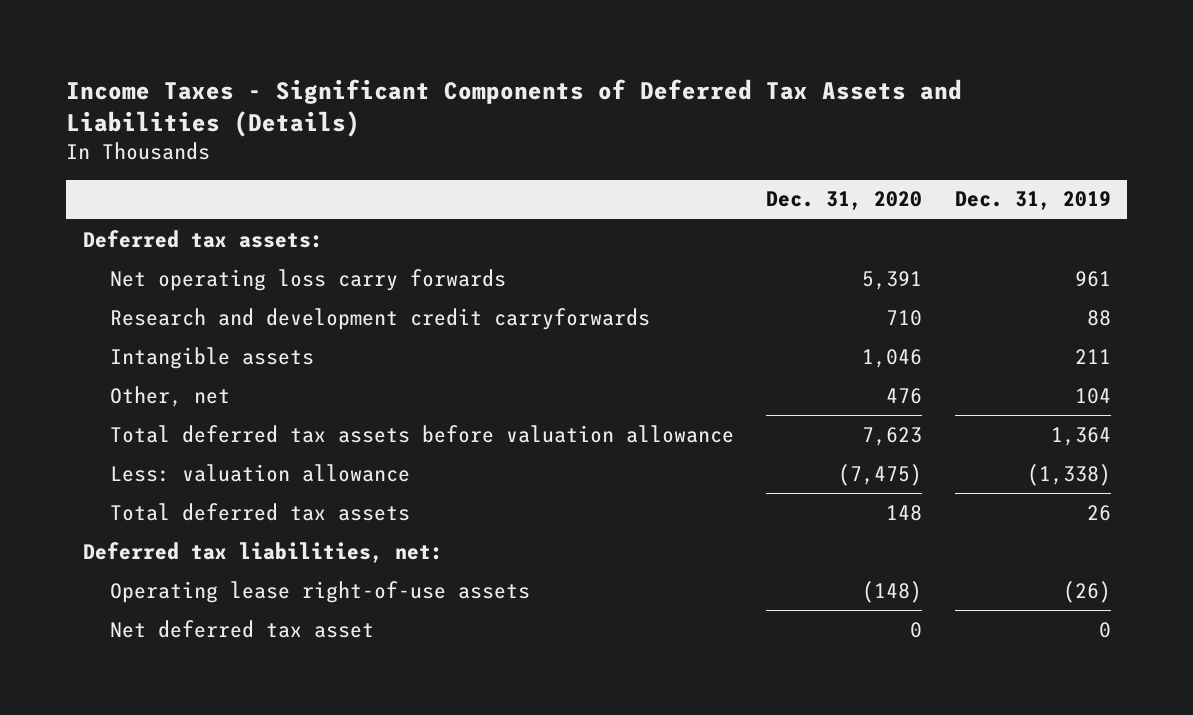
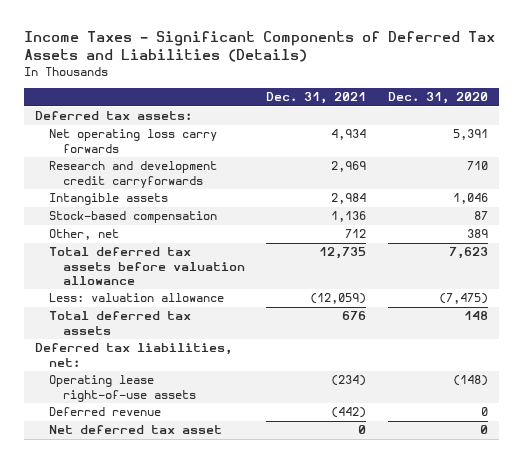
[954,191,1111,211] Dec. 31, 2019 -> none
none -> [266,92,367,105] Dec. 31, 2021
none -> [48,211,217,224] Stock-based compensation
[886,387,923,404] 476 -> [466,229,488,239] 389
none -> [48,407,161,417] Deferred revenue

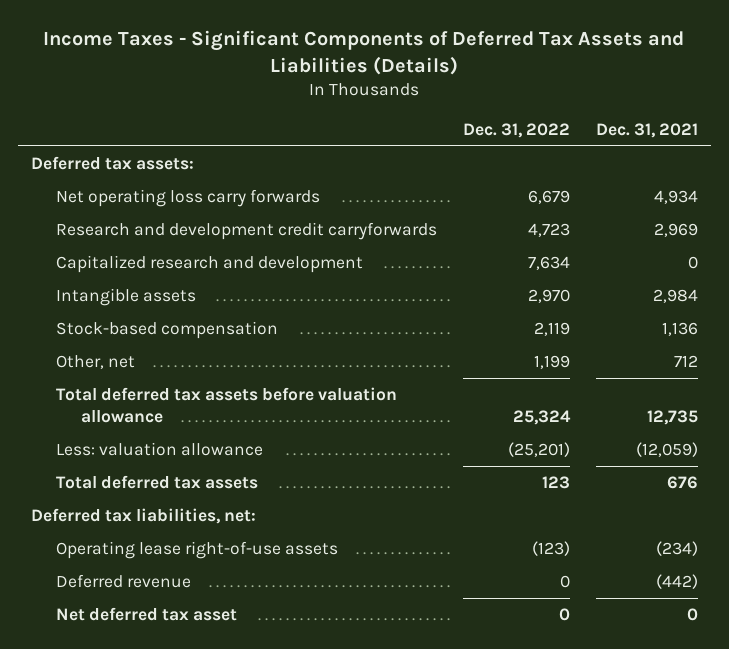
[387,92,488,105] Dec. 31, 2020 -> none
none -> [462,122,570,138] Dec. 31, 2022
none -> [56,254,364,273] Capitalized research and development

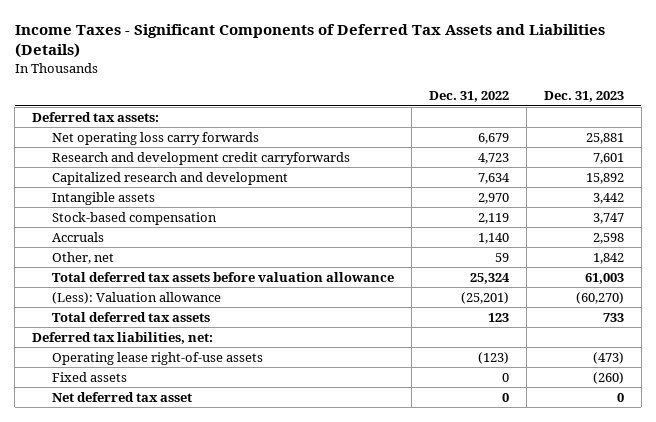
[595,122,698,138] Dec. 31, 2021 -> none
none -> [543,91,624,103] Dec. 31, 2023
none -> [52,231,105,242] Accruals
[533,354,570,369] 1,199 -> [495,252,510,262] 59
[56,441,264,456] Less: valuation allowance -> [52,291,222,304] (Less): Valuation allowance
[56,573,192,588] Deferred revenue -> none
none -> [52,371,128,382] Fixed assets

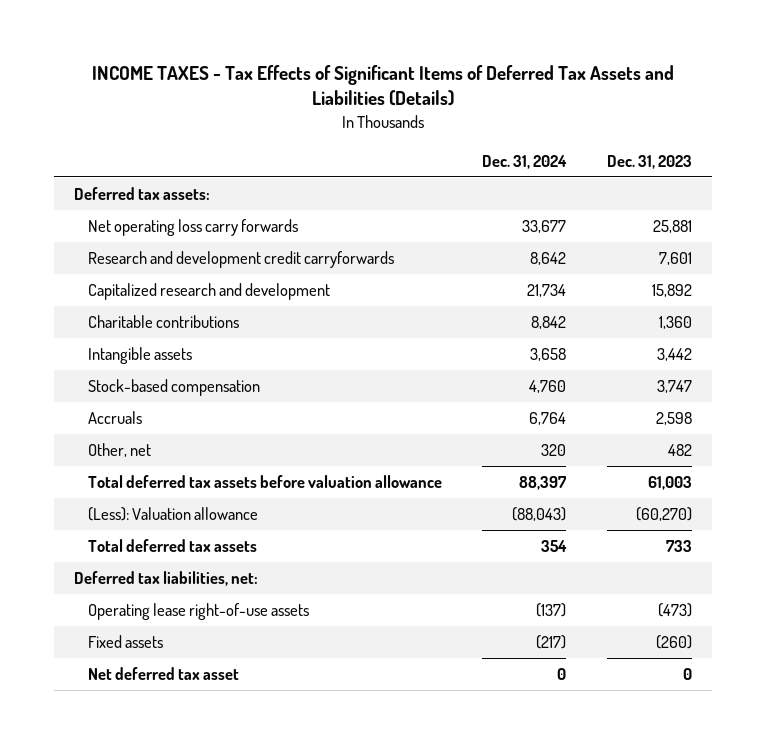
[14,23,605,59] Income Taxes - Significant Components of Deferred Tax Assets and Liabilities (Details) -> [91,64,674,107] INCOME TAXES - Tax Effects of Significant Items of Deferred Tax Assets and Liabilities (Details)
[429,91,510,103] Dec. 31, 2022 -> none
none -> [482,154,568,169] Dec. 31, 2024
none -> [88,315,240,329] Charitable contributions
[592,252,624,264] 1,842 -> [667,444,692,457] 482

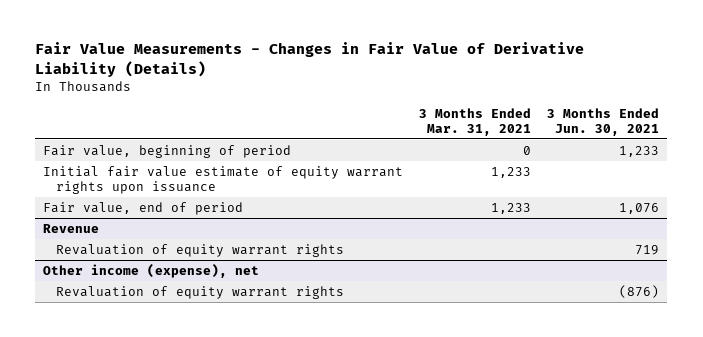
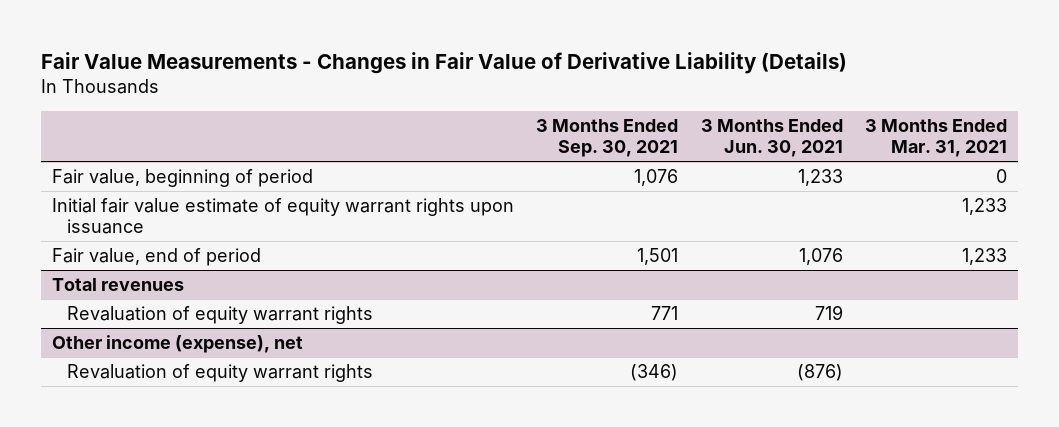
none -> [536,119,679,158] 3 Months Ended Sep. 30, 2021
[43,223,100,233] Revenue -> [52,278,185,292] Total revenues

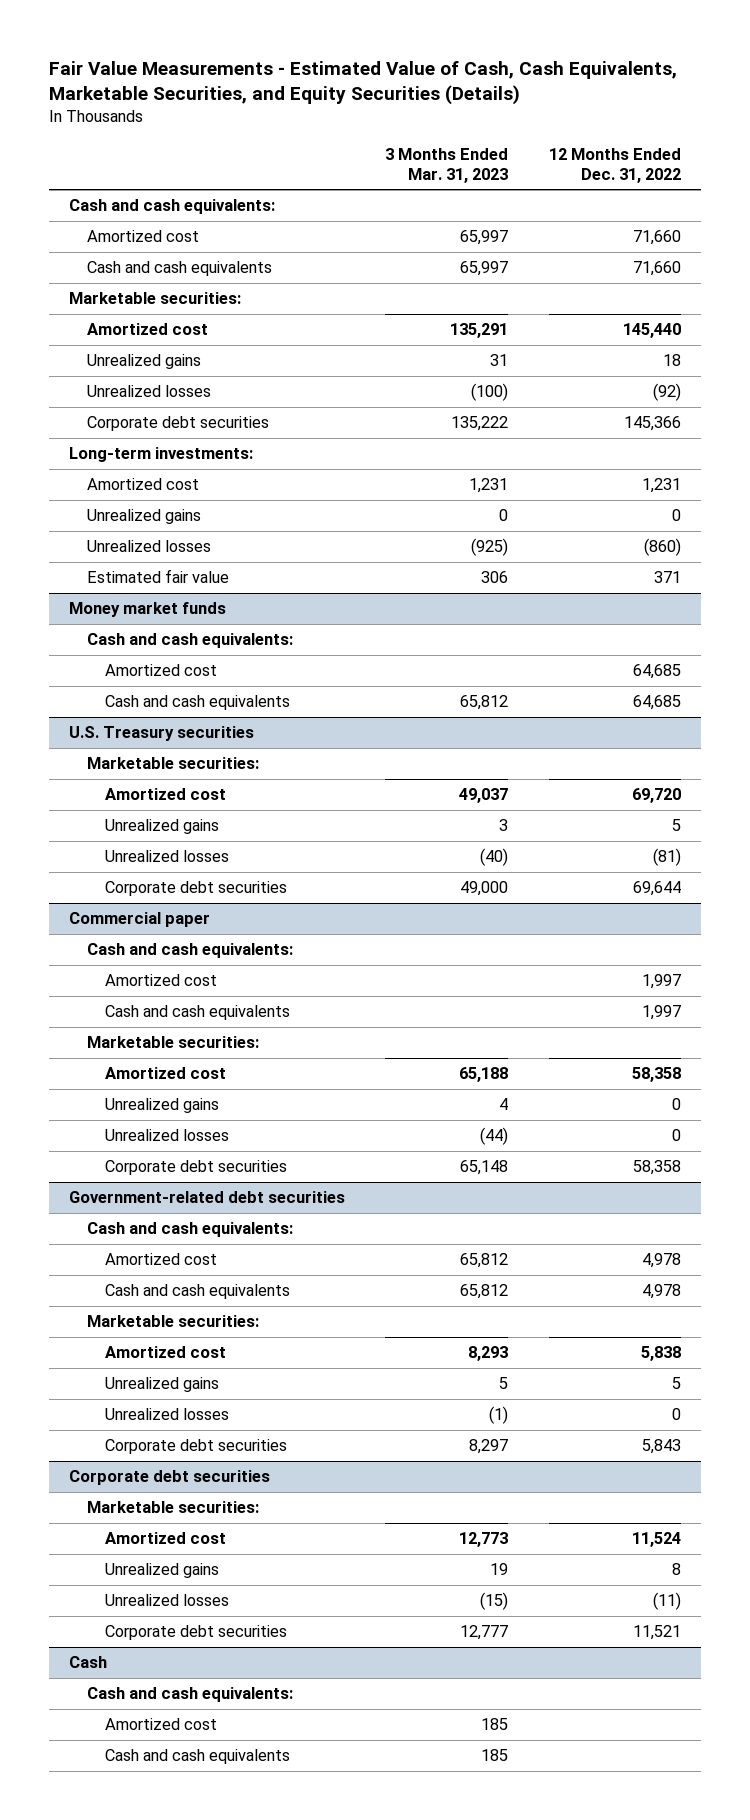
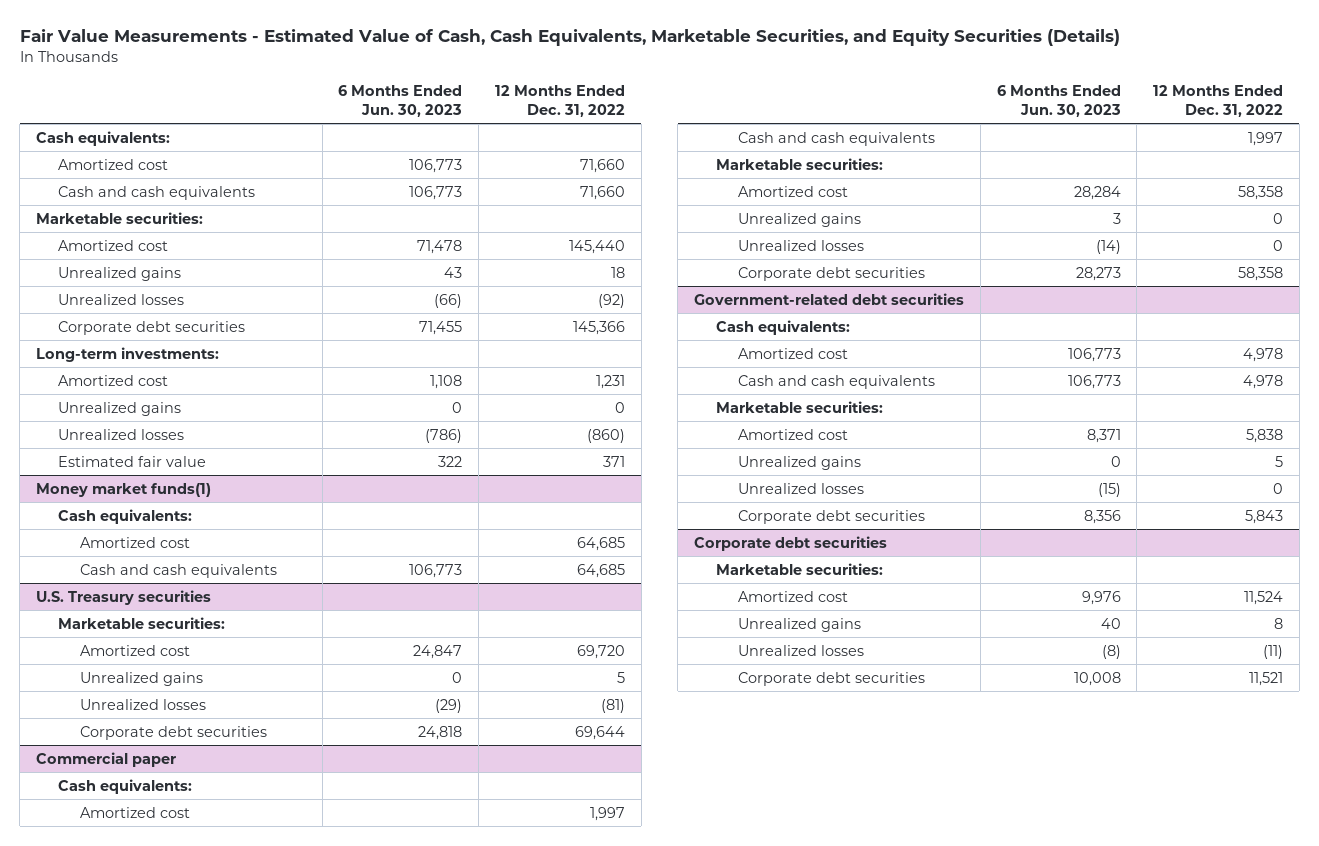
[385,148,509,183] 3 Months Ended Mar. 31, 2023 -> none
none -> [338,84,463,117] 6 Months Ended Jun. 30, 2023
[69,199,276,215] Cash and cash equivalents: -> [35,130,170,146] Cash equivalents:
[69,602,227,618] Money market funds -> [35,482,211,497] Money market funds(1)
[87,633,294,649] Cash and cash equivalents: -> [57,508,192,524] Cash equivalents:
[87,943,294,959] Cash and cash equivalents: -> [57,778,192,794] Cash equivalents:
[87,1222,294,1238] Cash and cash equivalents: -> [716,319,851,335] Cash equivalents:
[69,1656,108,1669] Cash -> none
[87,1687,294,1703] Cash and cash equivalents: -> none
[105,1718,218,1731] Amortized cost -> none
[105,1749,291,1765] Cash and cash equivalents -> none

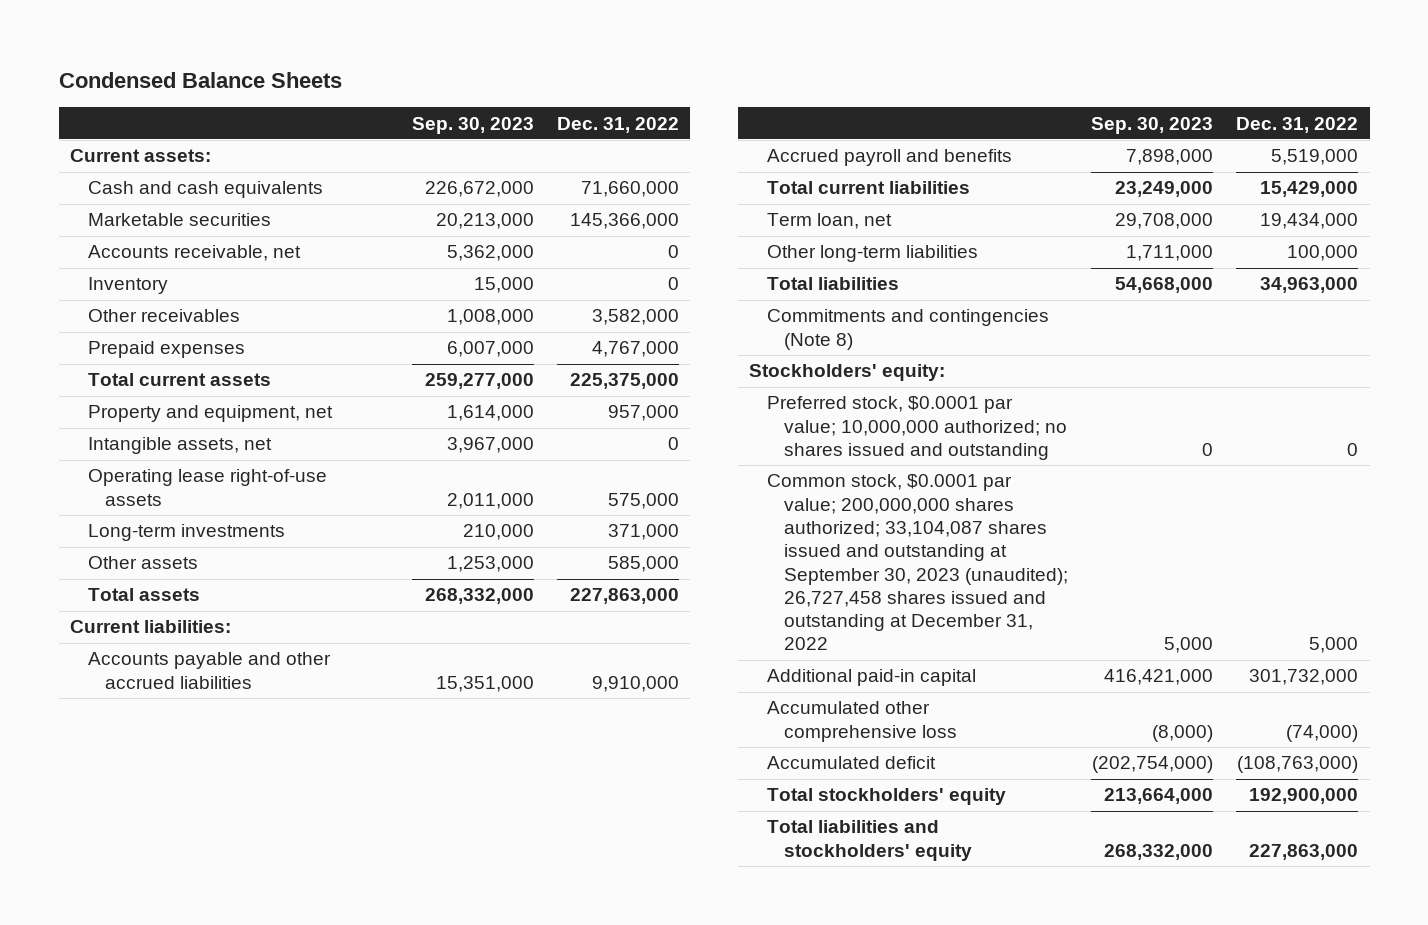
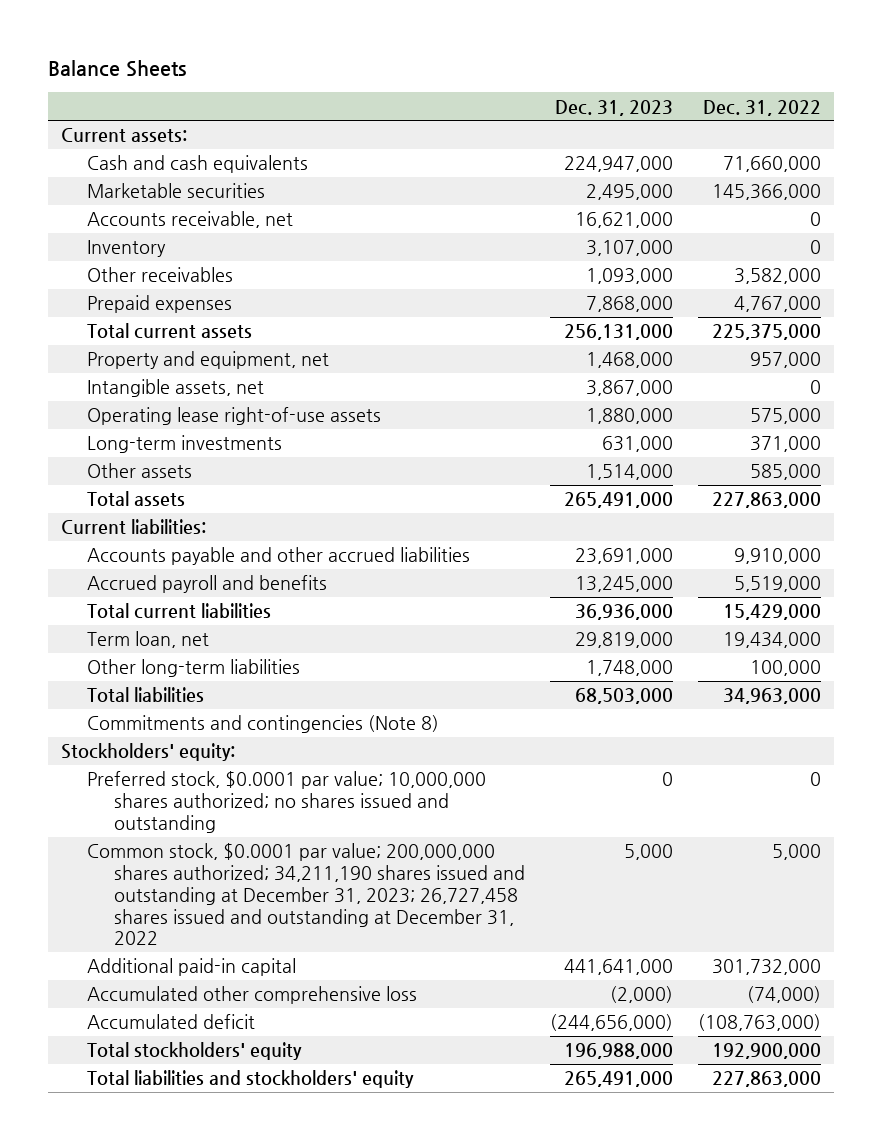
[58,72,342,89] Condensed Balance Sheets -> [48,60,187,78] Balance Sheets
[411,116,534,134] Sep. 30, 2023 -> none
none -> [554,99,673,116] Dec. 31, 2023
[766,396,1068,460] Preferred stock, $0.0001 par value; 10,000,000 authorized; no shares issued and outstanding -> [87,771,487,833] Preferred stock, $0.0001 par value; 10,000,000 shares authorized; no shares issued and outstanding
[766,474,1069,651] Common stock, $0.0001 par value; 200,000,000 shares authorized; 33,104,087 shares issued and outstanding at September 30, 2023 (unaudited); 26,727,458 shares issued and outstanding at December 31, 2022 -> [87,843,525,946] Common stock, $0.0001 par value; 200,000,000 shares authorized; 34,211,190 shares issued and outstanding at December 31, 2023; 26,727,458 shares issued and outstanding at December 31, 2022

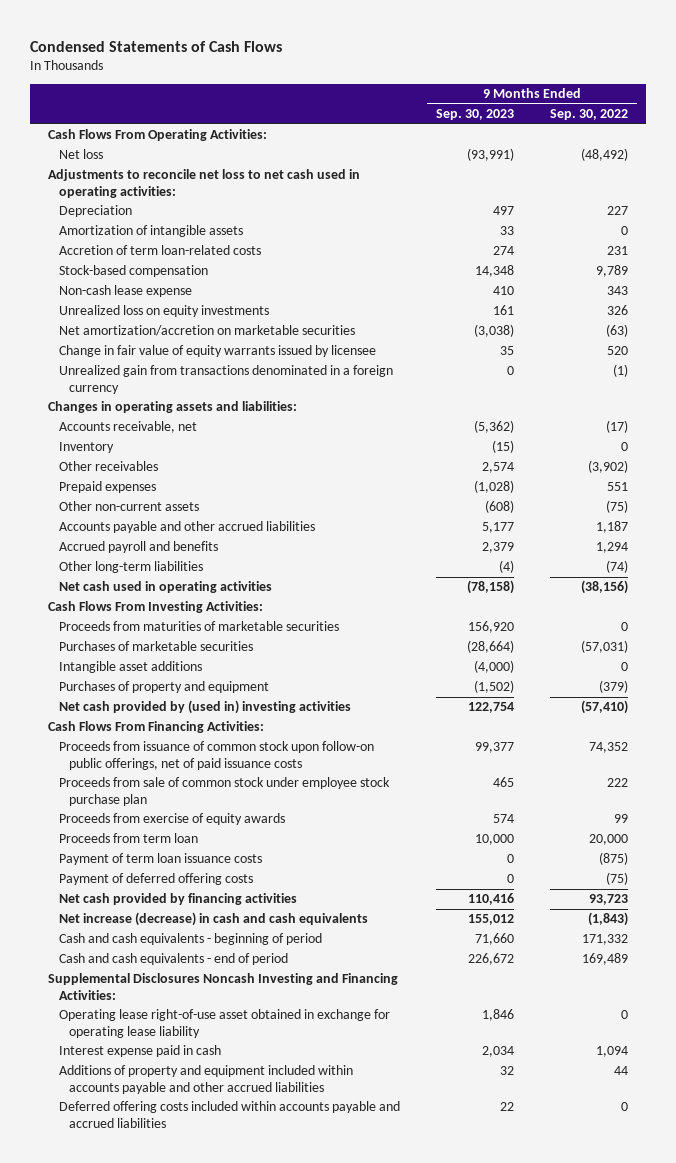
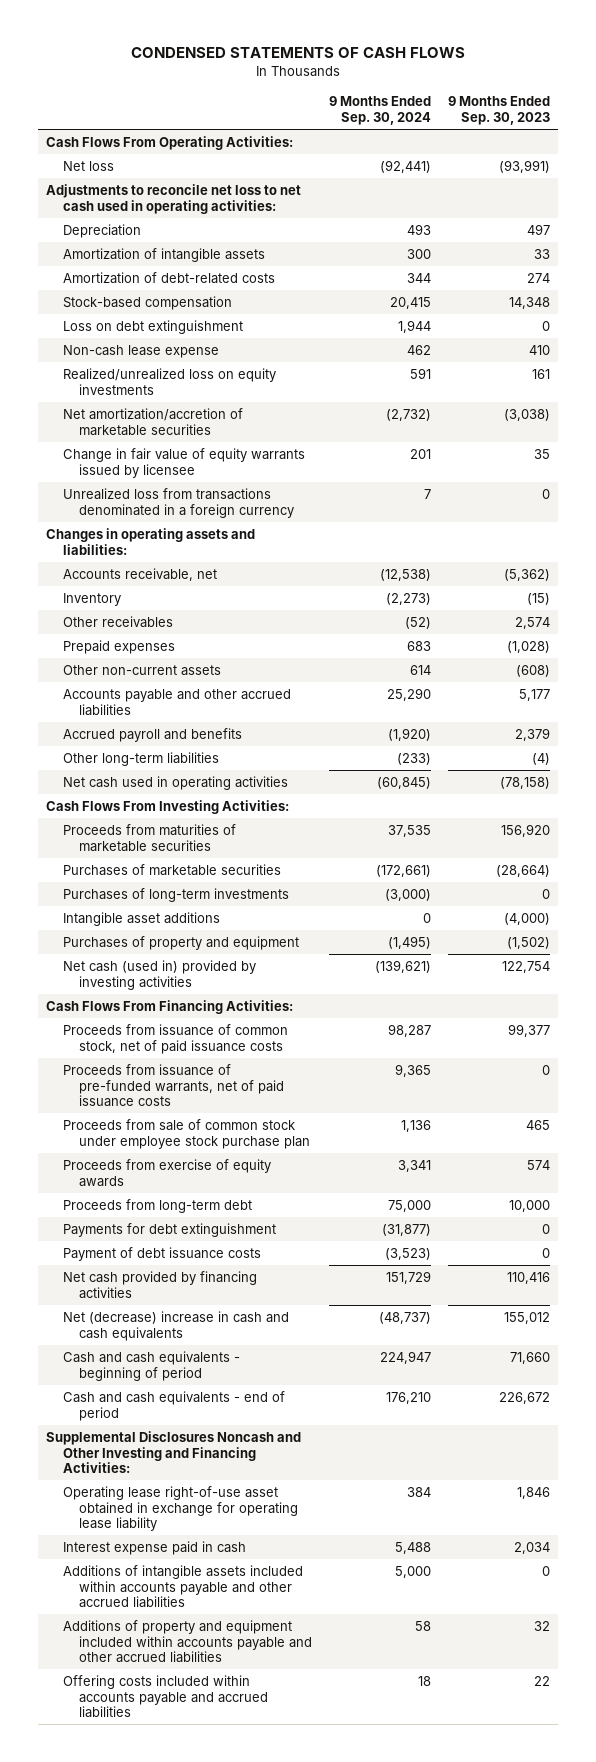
[30,40,283,52] Condensed Statements of Cash Flows -> [131,47,466,59] CONDENSED STATEMENTS OF CASH FLOWS
[550,109,629,121] Sep. 30, 2022 -> none
none -> [328,96,431,126] 9 Months Ended Sep. 30, 2024
[58,245,261,256] Accretion of term loan-related costs -> [62,271,275,284] Amortization of debt-related costs
none -> [62,319,243,334] Loss on debt extinguishment
[58,305,269,318] Unrealized loss on equity investments -> [62,367,276,395] Realized/unrealized loss on equity investments
[58,325,355,337] Net amortization/accretion on marketable securities -> [62,407,243,436] Net amortization/accretion of marketable securities
[58,365,393,394] Unrealized gain from transactions denominated in a foreign currency -> [62,487,294,518] Unrealized loss from transactions denominated in a foreign currency
none -> [62,887,289,902] Purchases of long-term investments
[58,700,351,715] Net cash provided by (used in) investing activities -> [62,959,256,990] Net cash (used in) provided by investing activities
[58,741,374,770] Proceeds from issuance of common stock upon follow-on public offerings, net of paid issuance costs -> [62,1023,288,1054] Proceeds from issuance of common stock, net of paid issuance costs
none -> [62,1063,284,1108] Proceeds from issuance of pre-funded warrants, net of paid issuance costs
[58,873,253,886] Payment of deferred offering costs -> none
[58,833,198,844] Proceeds from term loan -> [62,1198,252,1213] Proceeds from long-term debt
none -> [62,1222,276,1237] Payments for debt extinguishment
[58,853,262,866] Payment of term loan issuance costs -> [62,1246,261,1261] Payment of debt issuance costs
[58,912,368,927] Net increase (decrease) in cash and cash equivalents -> [62,1310,289,1341] Net (decrease) increase in cash and cash equivalents
[48,973,399,1000] Supplemental Disclosures Noncash Investing and Financing Activities: -> [46,1430,302,1474] Supplemental Disclosures Noncash and Other Investing and Financing Activities:
none -> [62,1564,303,1609] Additions of intangible assets included within accounts payable and other accrued liabilities
[58,1101,400,1128] Deferred offering costs included within accounts payable and accrued liabilities -> [62,1674,268,1719] Offering costs included within accounts payable and accrued liabilities

